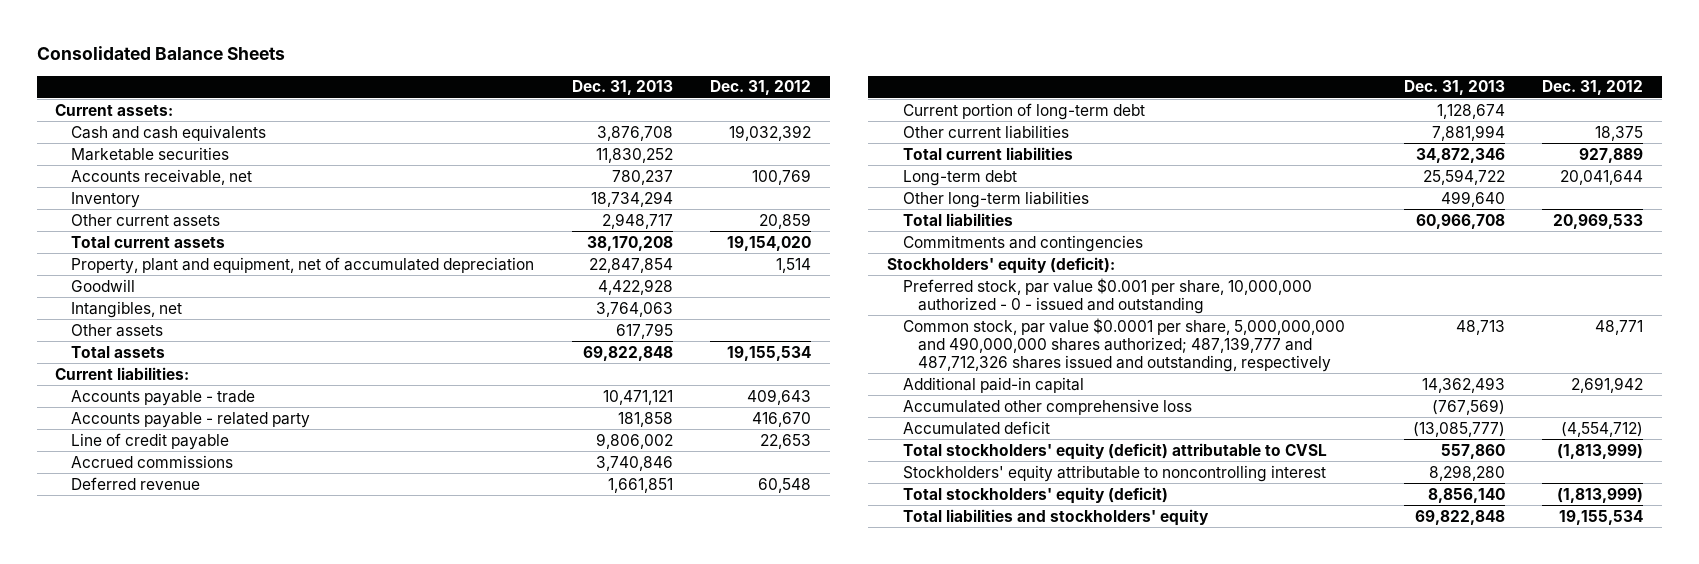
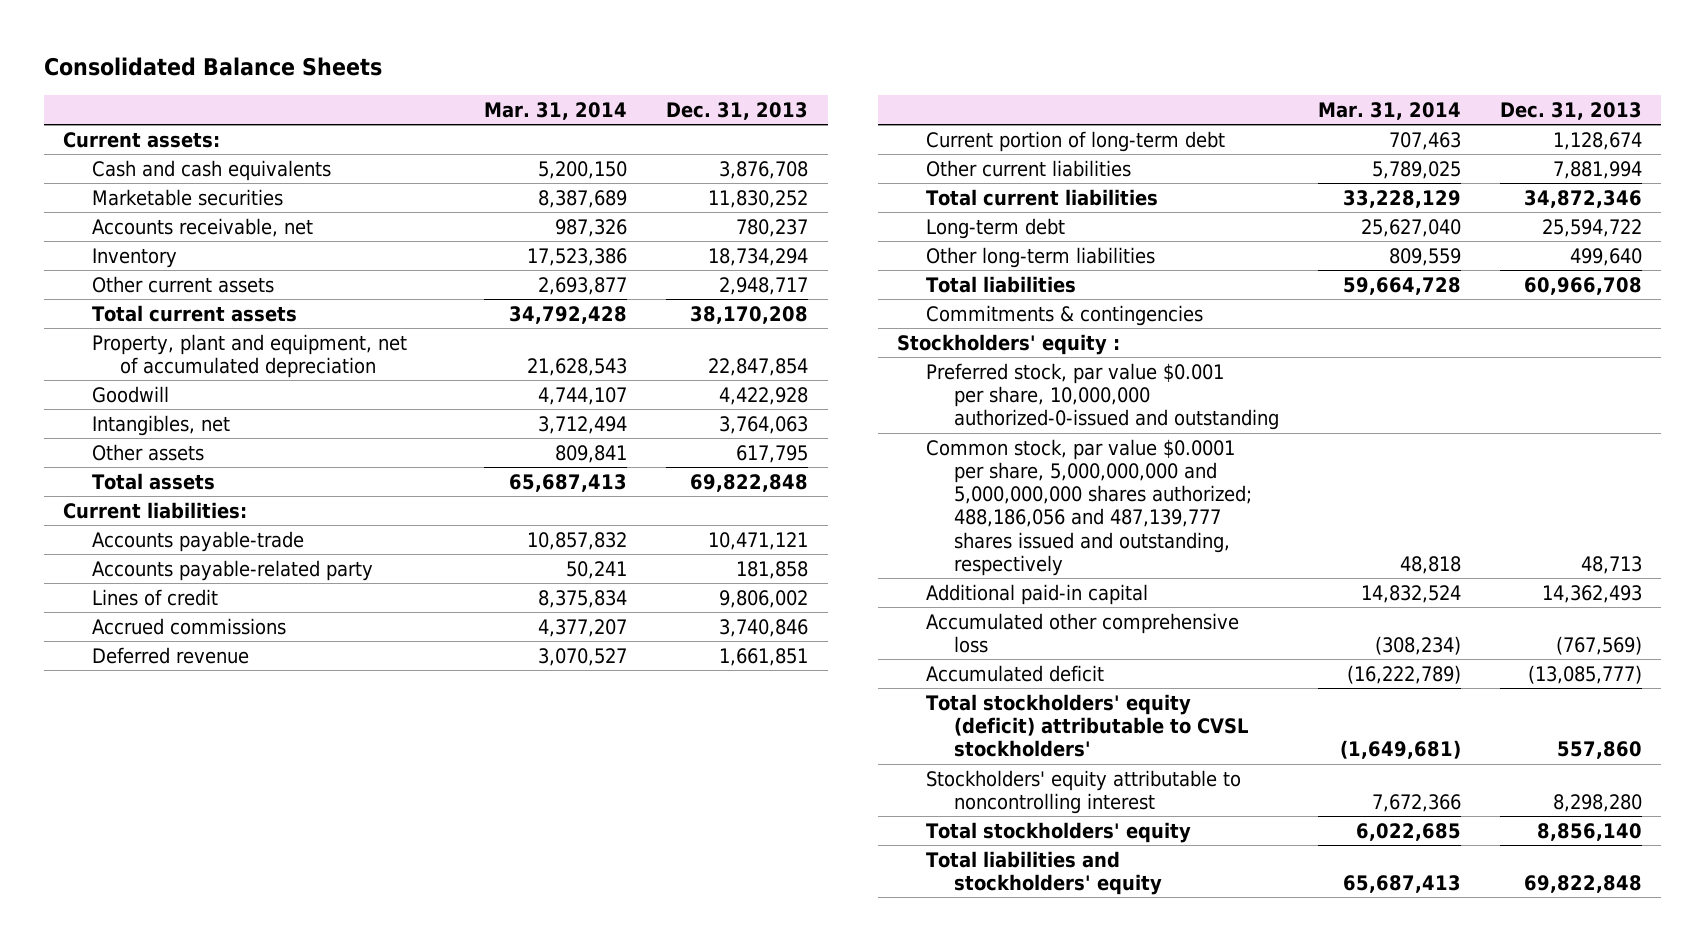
[710,80,812,96] Dec. 31, 2012 -> none
none -> [484,101,628,120] Mar. 31, 2014
[70,389,255,406] Accounts payable - trade -> [91,530,304,552] Accounts payable-trade
[70,411,310,428] Accounts payable - related party -> [91,559,373,581] Accounts payable-related party
[70,432,229,450] Line of credit payable -> [91,588,218,606] Lines of credit
[902,234,1143,252] Commitments and contingencies -> [925,304,1203,326] Commitments & contingencies
[887,256,1116,274] Stockholders' equity (deficit): -> [897,333,1121,355] Stockholders' equity :
[902,277,1312,314] Preferred stock, par value $0.001 per share, 10,000,000 authorized - 0 - issued and outstanding -> [925,362,1279,431] Preferred stock, par value $0.001 per share, 10,000,000 authorized-0-issued and outstanding
[902,317,1345,372] Common stock, par value $0.0001 per share, 5,000,000,000 and 490,000,000 shares authorized; 487,139,777 and 487,712,326 shares issued and outstanding, respectively -> [925,438,1252,576] Common stock, par value $0.0001 per share, 5,000,000,000 and 5,000,000,000 shares authorized; 488,186,056 and 487,139,777 shares issued and outstanding, respectively
[902,442,1327,460] Total stockholders' equity (deficit) attributable to CVSL -> [925,693,1248,758] Total stockholders' equity (deficit) attributable to CVSL stockholders'
[902,486,1168,504] Total stockholders' equity (deficit) -> [925,821,1191,843] Total stockholders' equity

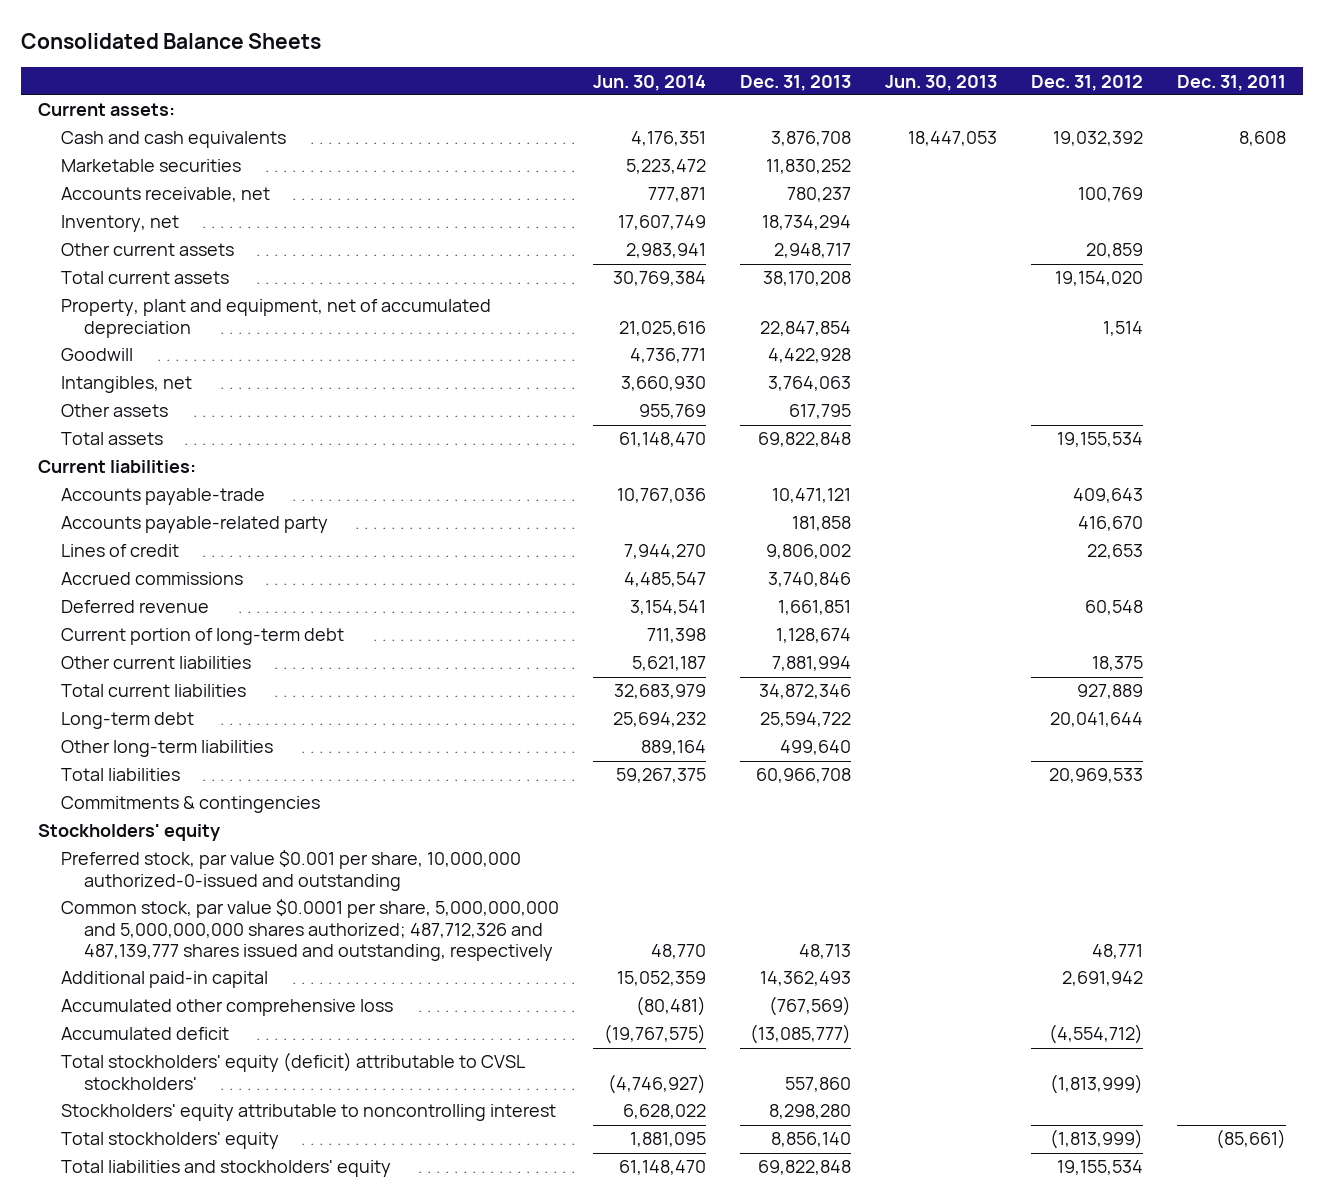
[484,101,628,120] Mar. 31, 2014 -> none
none -> [592,74,706,91] Jun. 30, 2014
none -> [884,74,997,91] Jun. 30, 2013
none -> [1030,74,1143,91] Dec. 31, 2012
none -> [1176,74,1286,91] Dec. 31, 2011
[91,247,177,268] Inventory -> [60,215,179,233] Inventory, net
[897,333,1121,355] Stockholders' equity : -> [37,824,220,842] Stockholders' equity
[925,438,1252,576] Common stock, par value $0.0001 per share, 5,000,000,000 and 5,000,000,000 shares authorized; 488,186,056 and 487,139,777 shares issued and outstanding, respectively -> [60,899,559,962] Common stock, par value $0.0001 per share, 5,000,000,000 and 5,000,000,000 shares authorized; 487,712,326 and 487,139,777 shares issued and outstanding, respectively

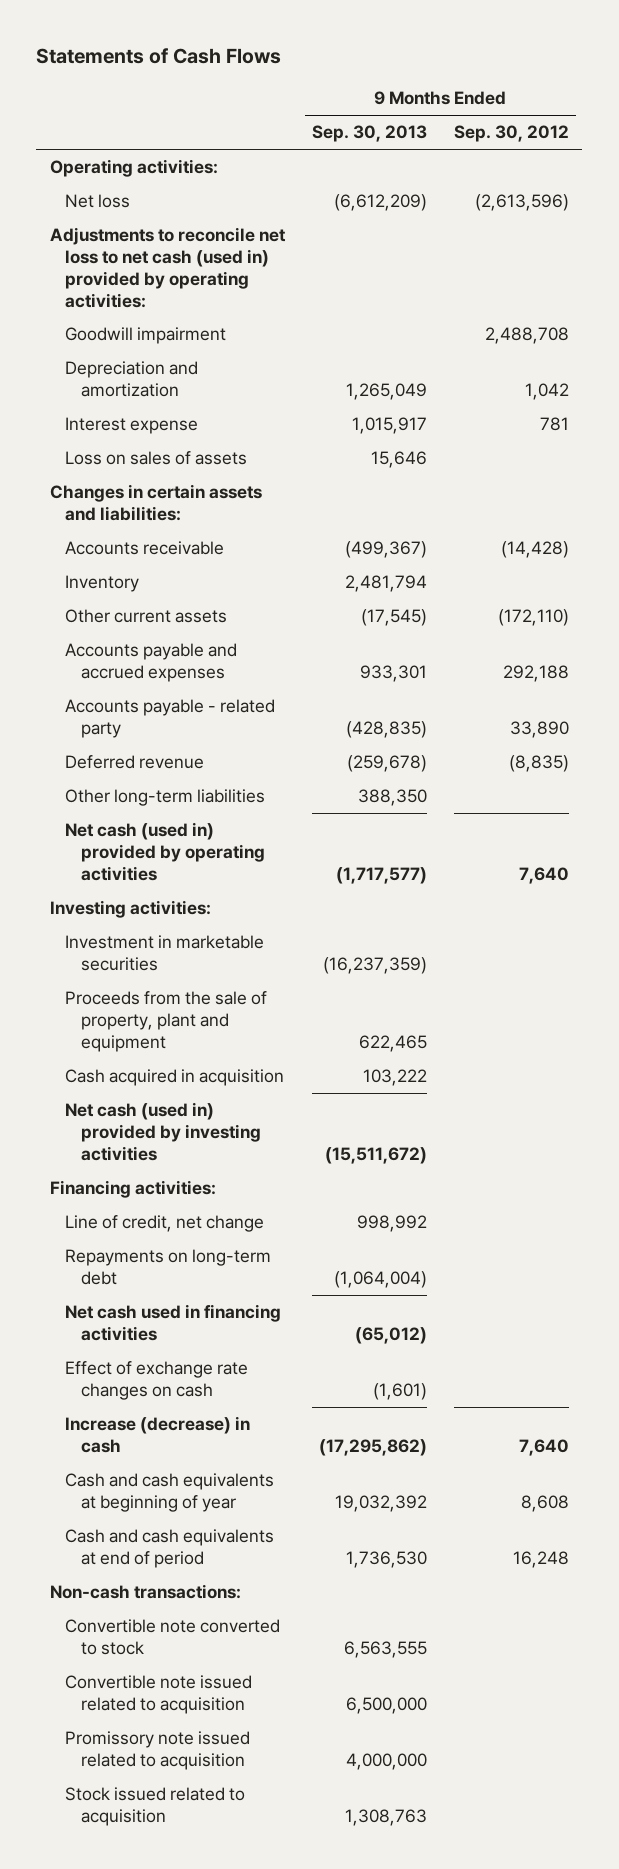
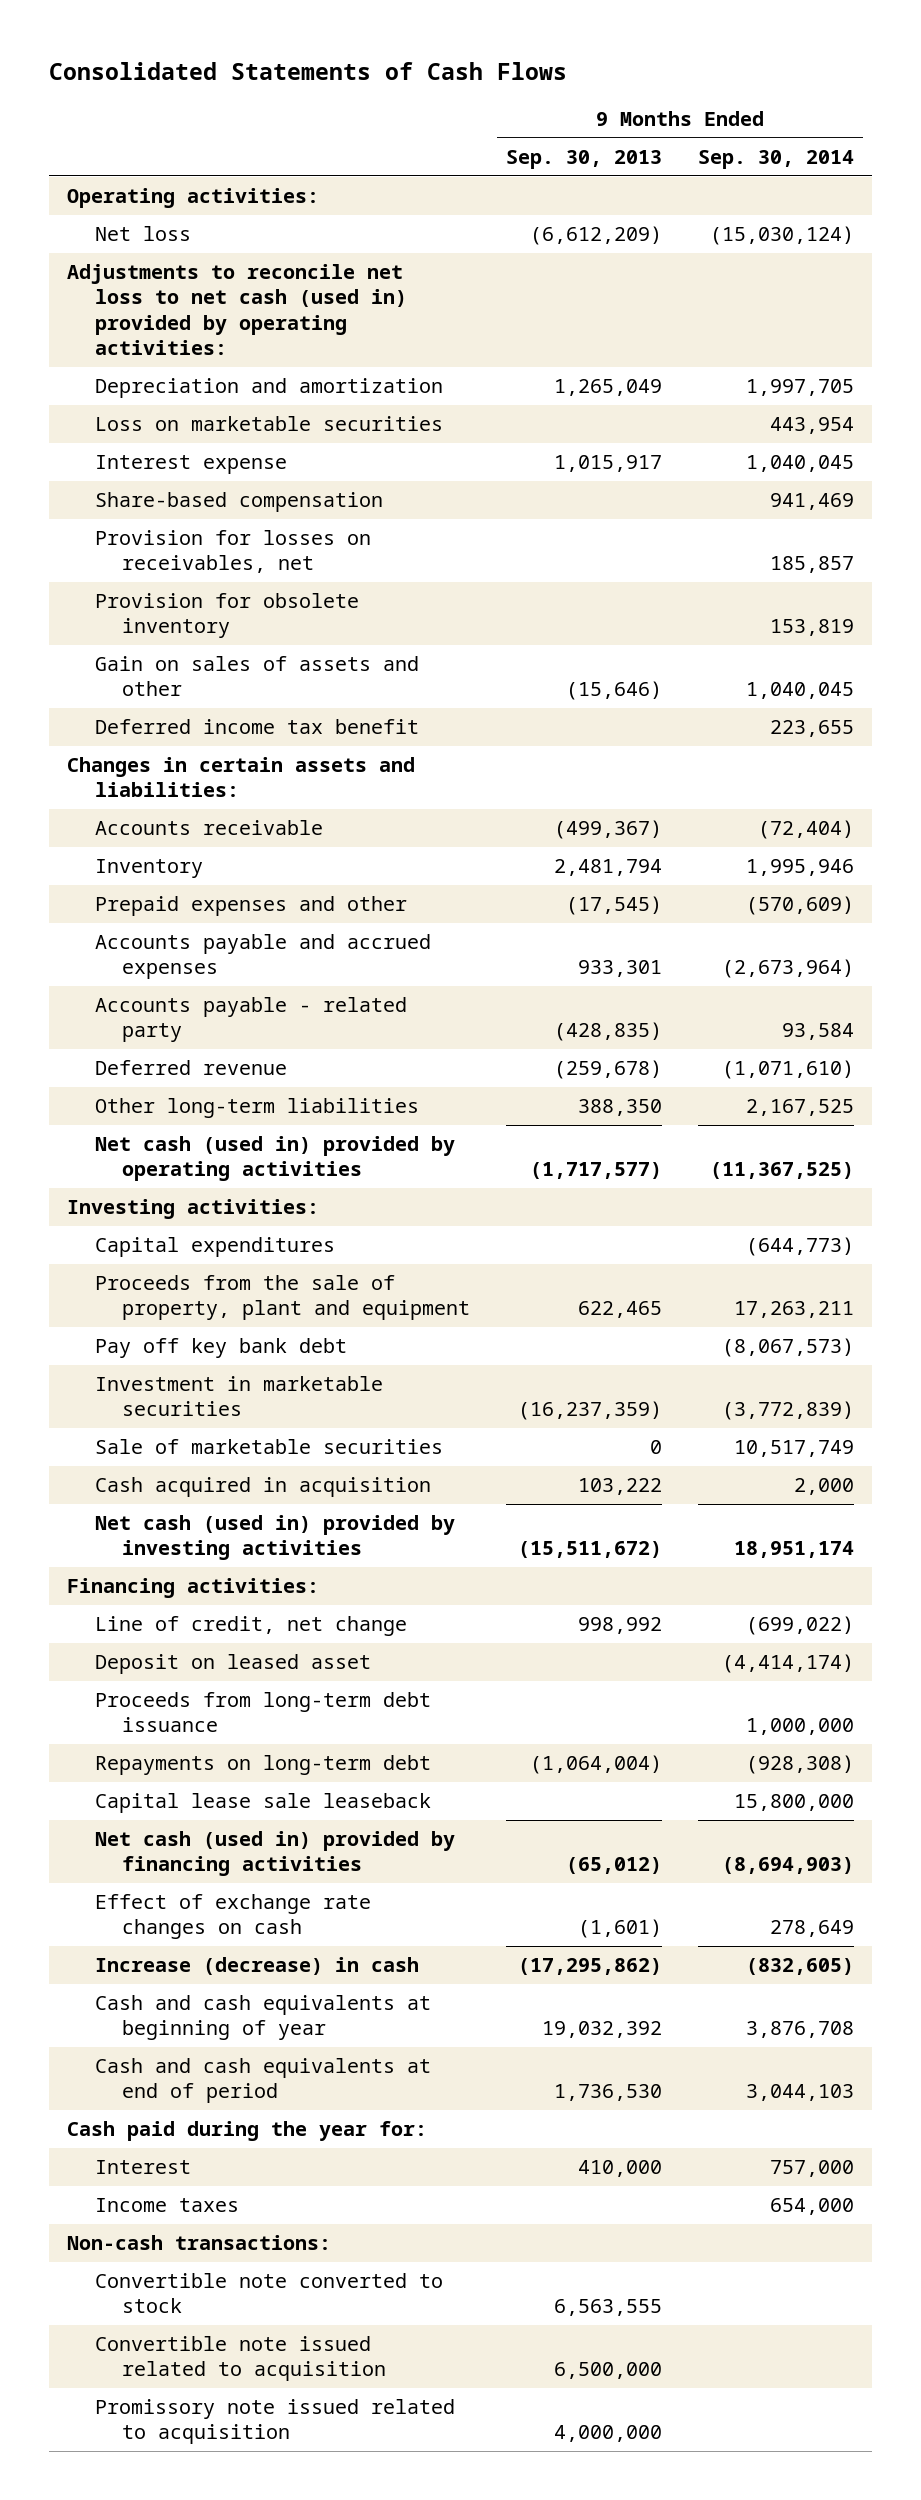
[36,48,282,65] Statements of Cash Flows -> [48,61,567,80] Consolidated Statements of Cash Flows
[453,125,569,143] Sep. 30, 2012 -> none
none -> [698,150,855,170] Sep. 30, 2014
[65,327,227,345] Goodwill impairment -> none
none -> [94,416,443,432] Loss on marketable securities
none -> [94,492,383,513] Share-based compensation
none -> [94,530,371,574] Provision for losses on receivables, net
none -> [94,593,359,639] Provision for obsolete inventory
[65,451,248,466] Loss on sales of assets -> [94,656,419,697] Gain on sales of assets and other
[370,451,427,469] 15,646 -> [566,681,663,701] (15,646)
none -> [94,719,419,735] Deferred income tax benefit
[65,609,228,624] Other current assets -> [94,896,407,917] Prepaid expenses and other
none -> [94,1237,335,1258] Capital expenditures
none -> [94,1338,347,1359] Pay off key bank debt
[65,935,265,972] Investment in marketable securities -> [94,1376,383,1417] Investment in marketable securities
none -> [94,1439,443,1455] Sale of marketable securities
none -> [94,1654,371,1675] Deposit on leased asset
none -> [94,1692,431,1733] Proceeds from long-term debt issuance
none -> [94,1793,431,1814] Capital lease sale leaseback
[65,1304,282,1342] Net cash used in financing activities -> [94,1831,455,1877] Net cash (used in) provided by financing activities
none -> [66,2121,427,2142] Cash paid during the year for:
none -> [94,2160,191,2175] Interest
none -> [94,2198,239,2213] Income taxes
[65,1787,246,1827] Stock issued related to acquisition -> none

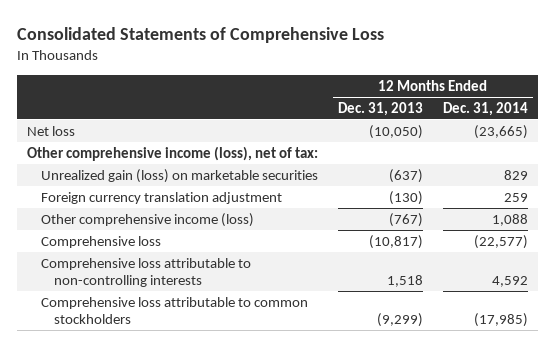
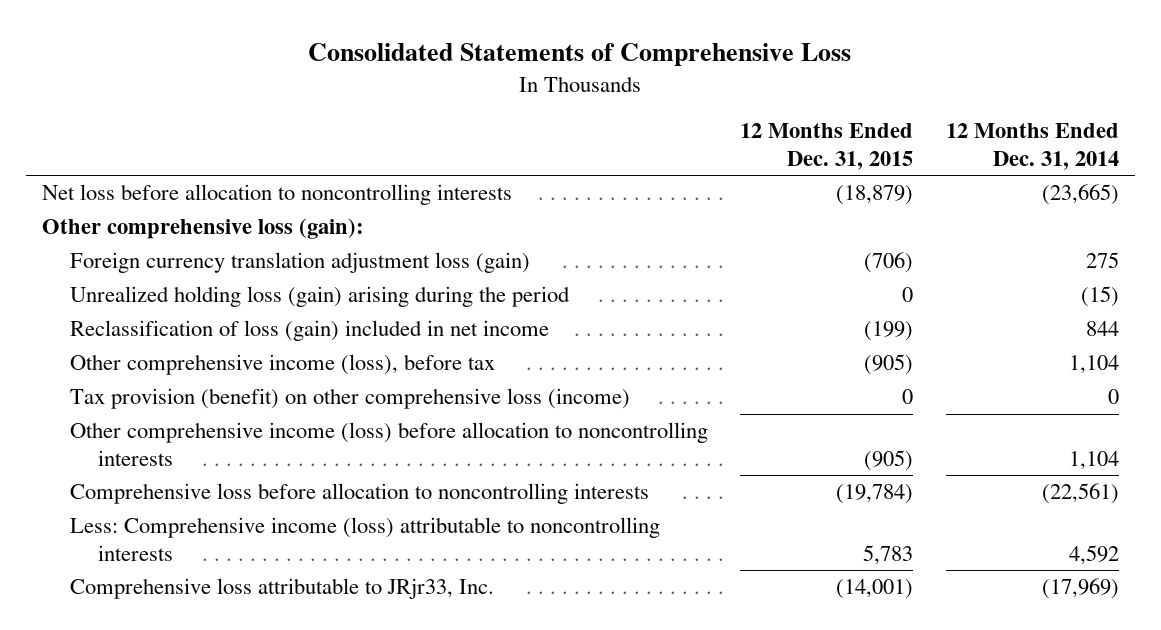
[338,101,424,116] Dec. 31, 2013 -> none
none -> [740,123,914,170] 12 Months Ended Dec. 31, 2015
[40,168,318,183] Unrealized gain (loss) on marketable securities -> none
[26,125,75,136] Net loss -> [42,184,513,206] Net loss before allocation to noncontrolling interests
[26,145,318,161] Other comprehensive income (loss), net of tax: -> [42,218,365,240] Other comprehensive loss (gain):
[40,191,282,204] Foreign currency translation adjustment -> [70,252,531,274] Foreign currency translation adjustment loss (gain)
[504,192,529,202] 259 -> [1085,252,1119,269] 275
none -> [70,286,571,308] Unrealized holding loss (gain) arising during the period
none -> [70,320,550,342] Reclassification of loss (gain) included in net income
none -> [70,354,496,376] Other comprehensive income (loss), before tax
none -> [70,388,631,410] Tax provision (benefit) on other comprehensive loss (income)
[40,212,254,227] Other comprehensive income (loss) -> [70,422,709,466] Other comprehensive income (loss) before allocation to noncontrolling interests
[492,213,529,226] 1,088 -> [1068,450,1119,470] 1,104
[40,235,161,248] Comprehensive loss -> [70,483,650,505] Comprehensive loss before allocation to noncontrolling interests
[474,234,529,249] (22,577) -> [1041,483,1119,505] (22,561)
[40,257,251,288] Comprehensive loss attributable to non-controlling interests -> [70,517,661,561] Less: Comprehensive income (loss) attributable to noncontrolling interests
[40,296,308,325] Comprehensive loss attributable to common stockholders -> [70,578,495,600] Comprehensive loss attributable to JRjr33, Inc.
[474,313,529,328] (17,985) -> [1041,578,1119,600] (17,969)

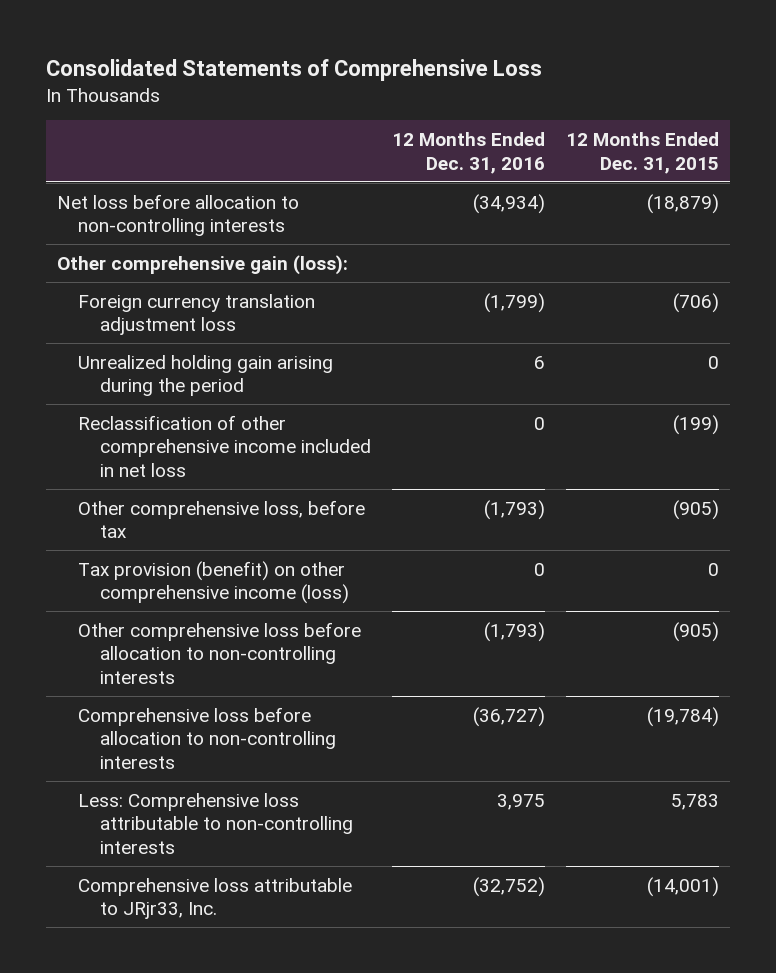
[945,123,1119,170] 12 Months Ended Dec. 31, 2014 -> none
none -> [391,132,545,174] 12 Months Ended Dec. 31, 2016
[42,184,513,206] Net loss before allocation to noncontrolling interests -> [57,193,300,237] Net loss before allocation to non-controlling interests
[42,218,365,240] Other comprehensive loss (gain): -> [57,254,349,275] Other comprehensive gain (loss):
[70,252,531,274] Foreign currency translation adjustment loss (gain) -> [78,293,316,336] Foreign currency translation adjustment loss
[70,286,571,308] Unrealized holding loss (gain) arising during the period -> [78,354,334,397] Unrealized holding gain arising during the period
[70,320,550,342] Reclassification of loss (gain) included in net income -> [78,414,371,477] Reclassification of other comprehensive income included in net loss
[70,354,496,376] Other comprehensive income (loss), before tax -> [78,499,366,539] Other comprehensive loss, before tax
[70,388,631,410] Tax provision (benefit) on other comprehensive loss (income) -> [78,560,349,605] Tax provision (benefit) on other comprehensive income (loss)
[70,422,709,466] Other comprehensive income (loss) before allocation to noncontrolling interests -> [78,621,362,684] Other comprehensive loss before allocation to non-controlling interests
[70,483,650,505] Comprehensive loss before allocation to noncontrolling interests -> [78,706,336,769] Comprehensive loss before allocation to non-controlling interests
[70,517,661,561] Less: Comprehensive income (loss) attributable to noncontrolling interests -> [78,792,353,854] Less: Comprehensive loss attributable to non-controlling interests

